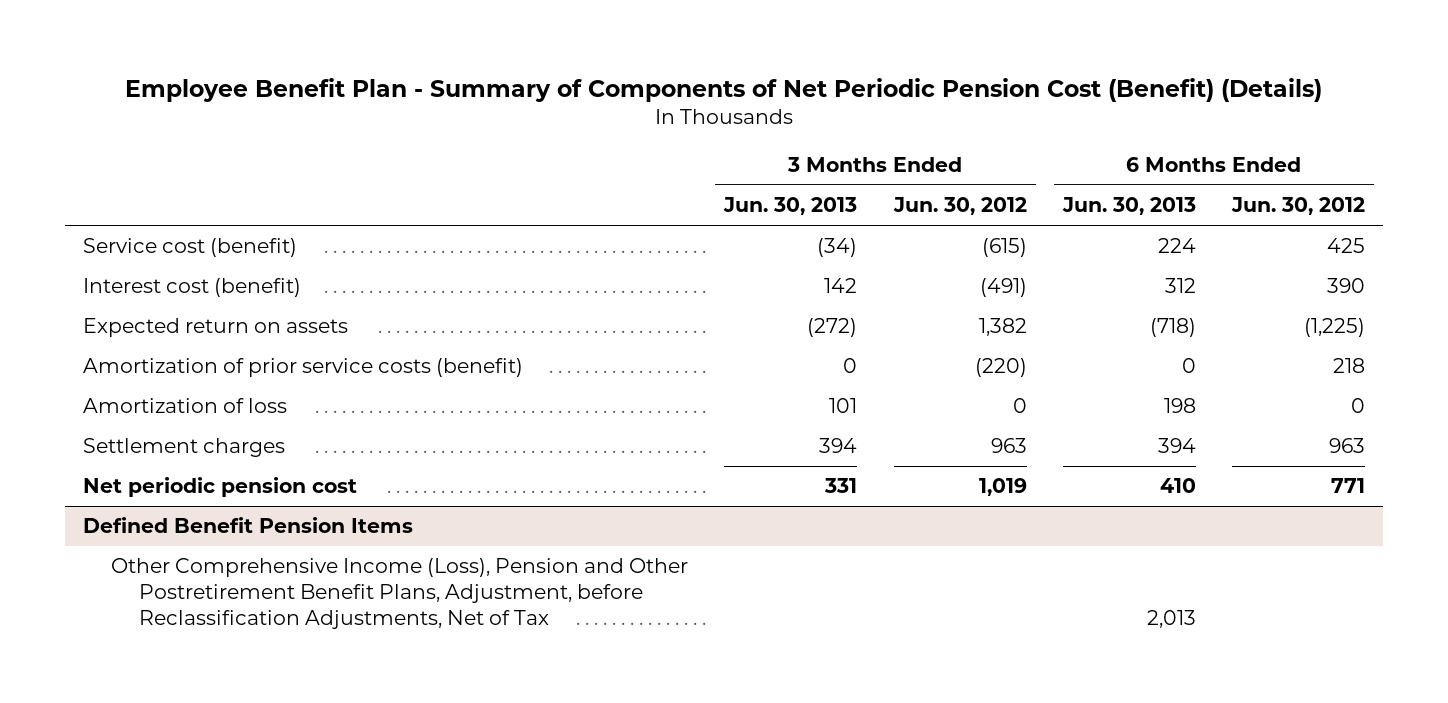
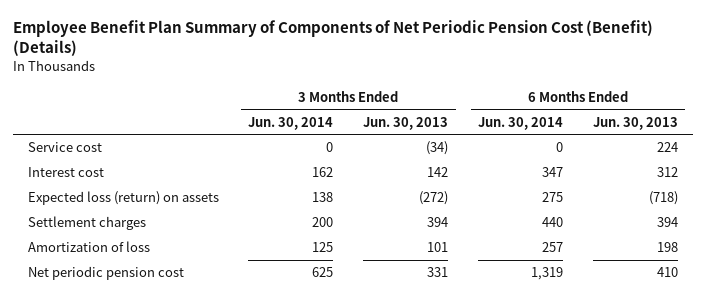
[125,77,1323,102] Employee Benefit Plan - Summary of Components of Net Periodic Pension Cost (Benefit) (Details) -> [12,20,653,57] Employee Benefit Plan Summary of Components of Net Periodic Pension Cost (Benefit) (Details)
[892,197,1027,216] Jun. 30, 2012 -> none
[1231,197,1366,216] Jun. 30, 2012 -> none
none -> [248,116,334,130] Jun. 30, 2014
none -> [478,116,564,130] Jun. 30, 2014
[83,358,524,378] Amortization of prior service costs (benefit) -> none
[83,238,298,258] Service cost (benefit) -> [27,142,102,153] Service cost
[83,278,302,298] Interest cost (benefit) -> [27,167,104,178] Interest cost
[83,318,349,338] Expected return on assets -> [27,191,219,206] Expected loss (return) on assets
[83,398,288,414] Amortization of loss -> [27,241,150,253] Amortization of loss
[83,517,414,534] Defined Benefit Pension Items -> none
[111,558,689,630] Other Comprehensive Income (Loss), Pension and Other Postretirement Benefit Plans, Adjustment, before Reclassification Adjustments, Net of Tax -> none

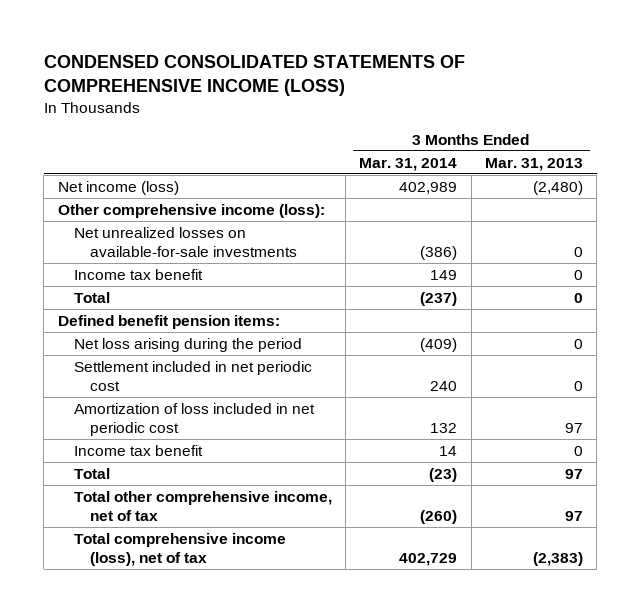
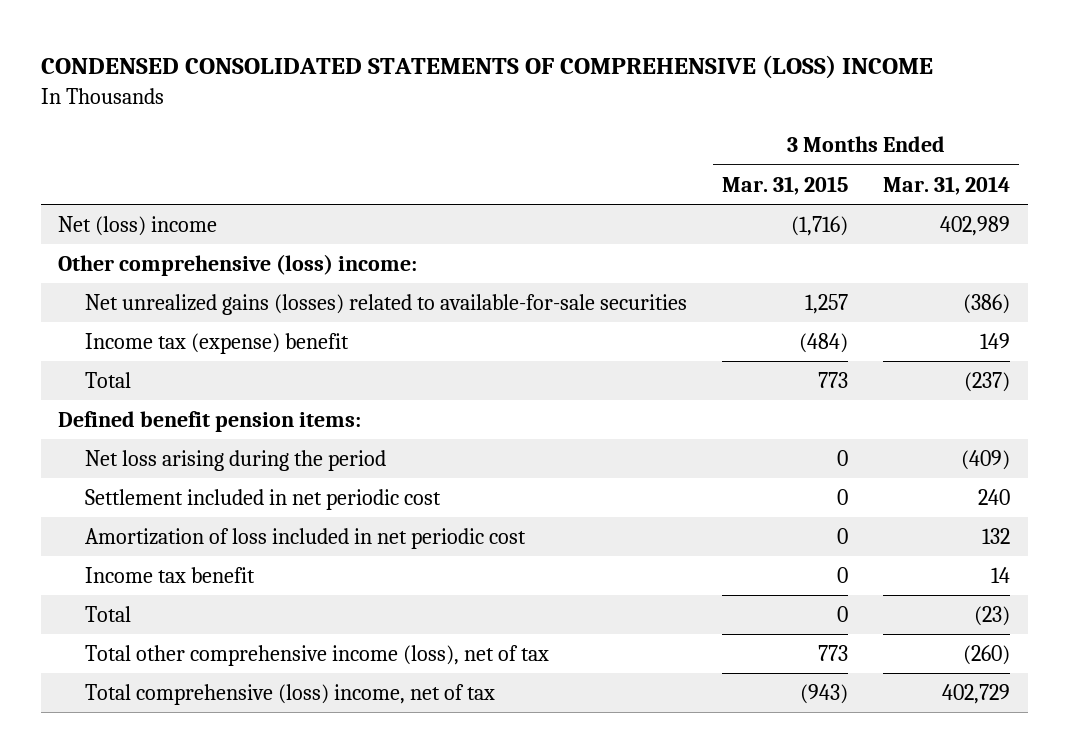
[43,54,465,96] CONDENSED CONSOLIDATED STATEMENTS OF COMPREHENSIVE INCOME (LOSS) -> [40,55,933,80] CONDENSED CONSOLIDATED STATEMENTS OF COMPREHENSIVE (LOSS) INCOME
[484,157,583,171] Mar. 31, 2013 -> none
none -> [722,175,849,195] Mar. 31, 2015
[57,180,179,195] Net income (loss) -> [58,216,218,237] Net (loss) income
[57,203,325,218] Other comprehensive income (loss): -> [58,254,418,277] Other comprehensive (loss) income:
[73,226,298,257] Net unrealized losses on available-for-sale investments -> [85,294,688,316] Net unrealized gains (losses) related to available-for-sale securities
[73,268,203,280] Income tax benefit -> [85,333,350,355] Income tax (expense) benefit
[73,490,332,521] Total other comprehensive income, net of tax -> [85,645,550,667] Total other comprehensive income (loss), net of tax
[73,532,286,566] Total comprehensive income (loss), net of tax -> [85,684,496,706] Total comprehensive (loss) income, net of tax

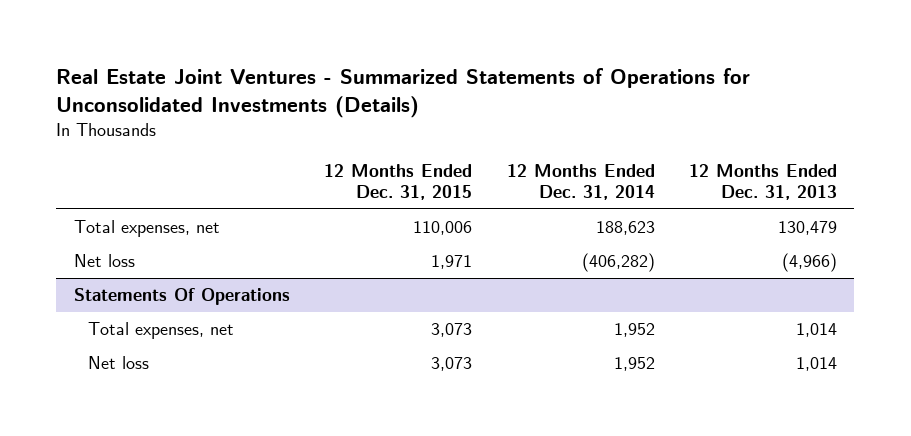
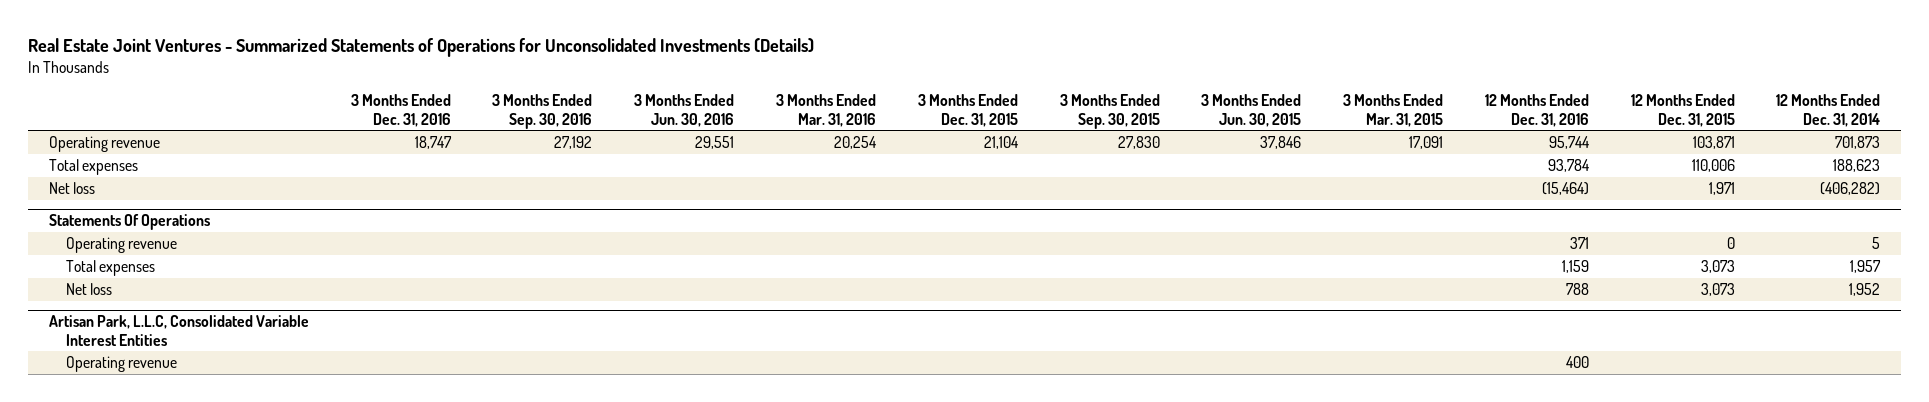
[689,164,838,201] 12 Months Ended Dec. 31, 2013 -> none
none -> [350,94,451,127] 3 Months Ended Dec. 31, 2016
none -> [492,94,593,129] 3 Months Ended Sep. 30, 2016
none -> [634,94,735,127] 3 Months Ended Jun. 30, 2016
none -> [776,94,877,127] 3 Months Ended Mar. 31, 2016
none -> [917,94,1018,127] 3 Months Ended Dec. 31, 2015
none -> [1059,94,1160,129] 3 Months Ended Sep. 30, 2015
none -> [1201,94,1302,127] 3 Months Ended Jun. 30, 2015
none -> [1343,94,1444,127] 3 Months Ended Mar. 31, 2015
none -> [1484,94,1589,127] 12 Months Ended Dec. 31, 2016
none -> [48,136,160,153] Operating revenue
[73,220,220,238] Total expenses, net -> [48,159,138,176] Total expenses
none -> [66,237,178,254] Operating revenue
[88,322,235,340] Total expenses, net -> [66,260,156,277] Total expenses
[613,323,655,338] 1,952 -> [1850,260,1882,274] 1,957
none -> [48,315,309,346] Artisan Park, L.L.C, Consolidated Variable Interest Entities
none -> [66,356,178,373] Operating revenue

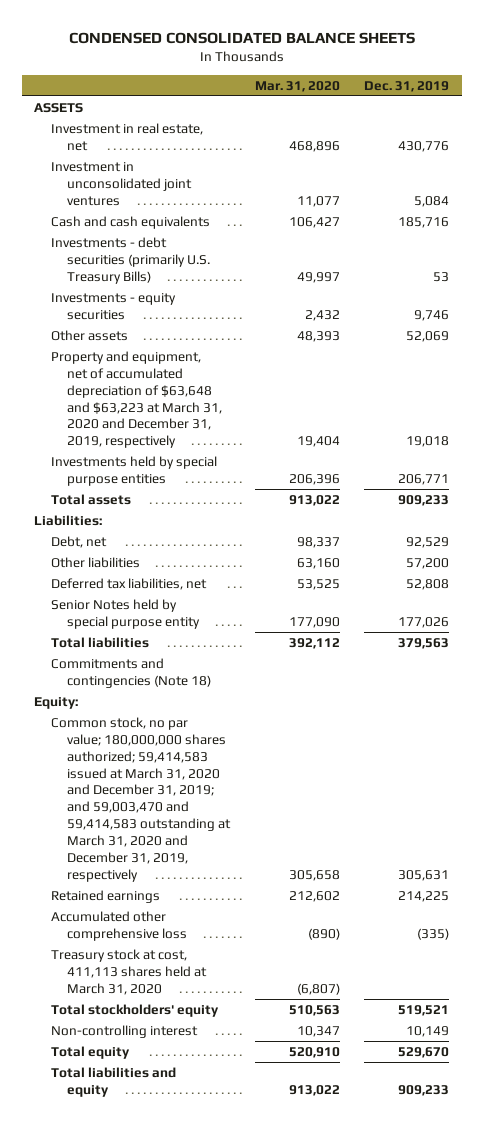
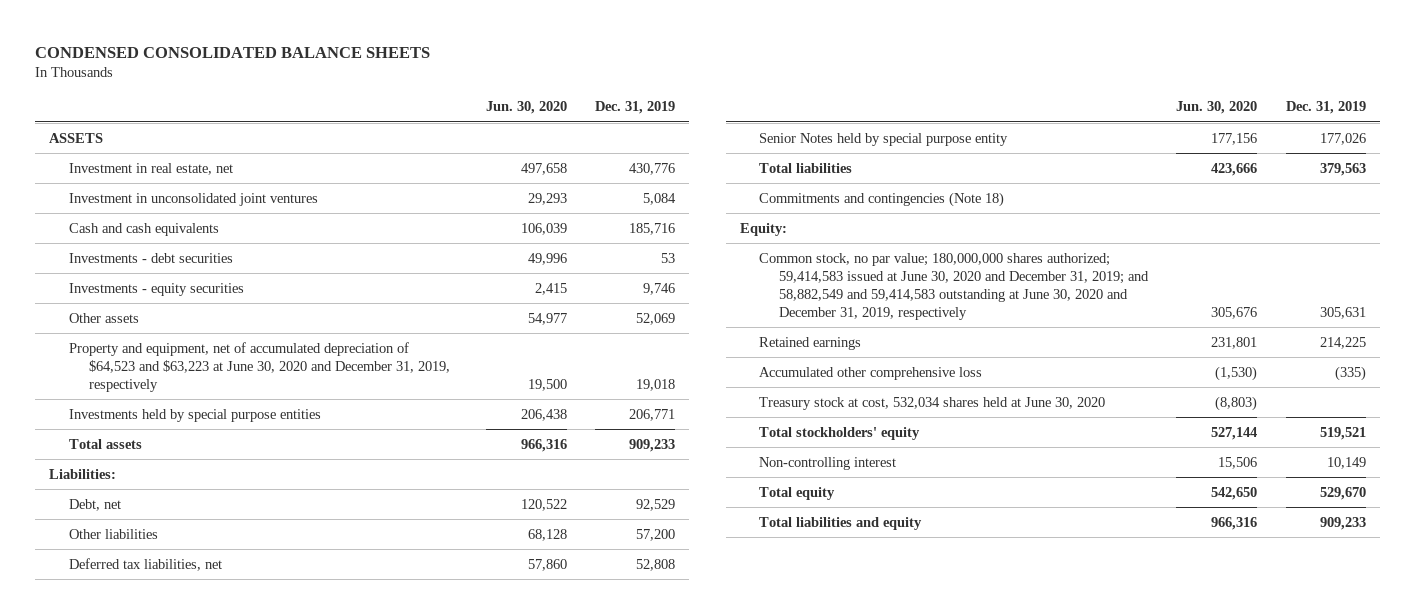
[254,80,340,92] Mar. 31, 2020 -> none
none -> [485,101,567,115] Jun. 30, 2020
[50,237,211,284] Investments - debt securities (primarily U.S. Treasury Bills) -> [69,252,234,263] Investments - debt securities
[50,351,223,449] Property and equipment, net of accumulated depreciation of $63,648 and $63,223 at March 31, 2020 and December 31, 2019, respectively -> [69,341,450,392] Property and equipment, net of accumulated depreciation of $64,523 and $63,223 at June 30, 2020 and December 31, 2019, respectively
[50,717,232,882] Common stock, no par value; 180,000,000 shares authorized; 59,414,583 issued at March 31, 2020 and December 31, 2019; and 59,003,470 and 59,414,583 outstanding at March 31, 2020 and December 31, 2019, respectively -> [759,252,1150,321] Common stock, no par value; 180,000,000 shares authorized; 59,414,583 issued at June 30, 2020 and December 31, 2019; and 58,882,549 and 59,414,583 outstanding at June 30, 2020 and December 31, 2019, respectively
[50,949,208,995] Treasury stock at cost, 411,113 shares held at March 31, 2020 -> [759,396,1106,410] Treasury stock at cost, 532,034 shares held at June 30, 2020

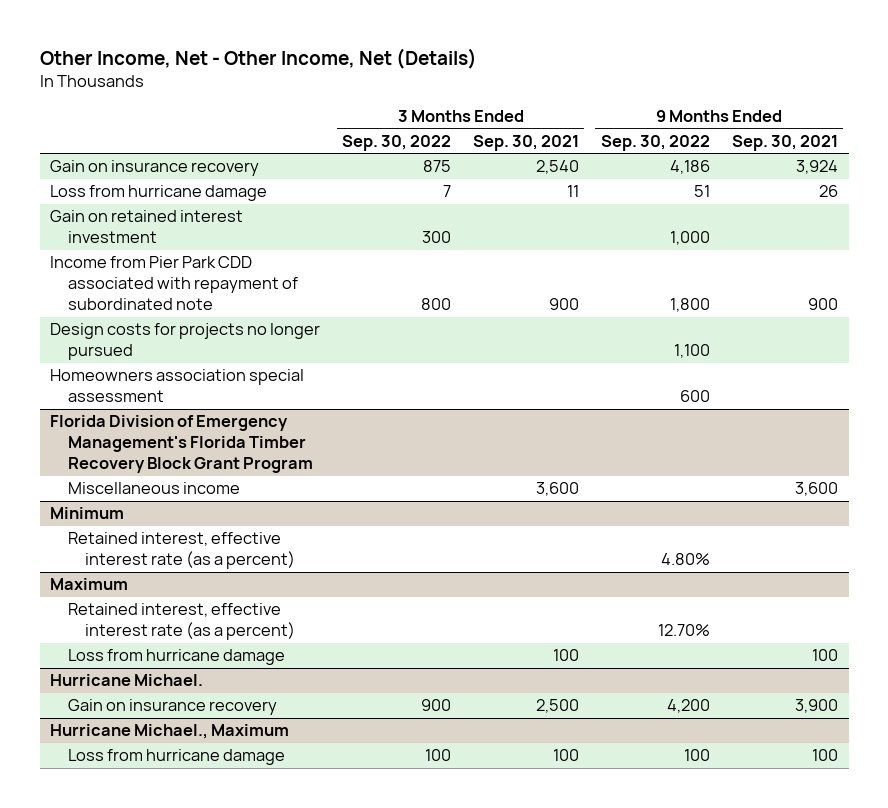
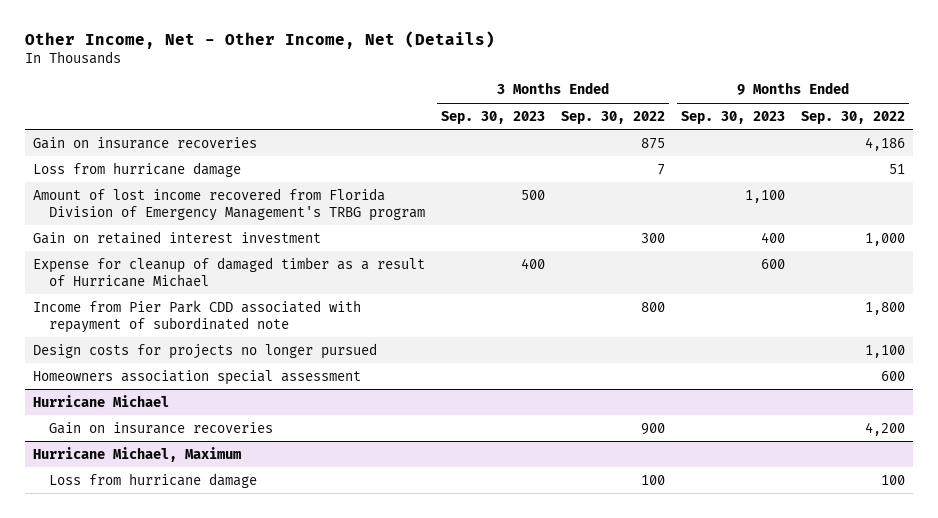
[473,134,580,151] Sep. 30, 2021 -> none
[731,134,838,151] Sep. 30, 2021 -> none
none -> [440,110,545,124] Sep. 30, 2023
none -> [681,110,786,124] Sep. 30, 2023
[50,160,260,177] Gain on insurance recovery -> [32,136,257,149] Gain on insurance recoveries
none -> [32,187,425,221] Amount of lost income recovered from Florida Division of Emergency Management's TRBG program
none -> [32,256,425,287] Expense for cleanup of damaged timber as a result of Hurricane Michael
[50,415,313,474] Florida Division of Emergency Management's Florida Timber Recovery Block Grant Program -> none
[67,482,240,495] Miscellaneous income -> none
[50,507,125,520] Minimum -> none
[67,532,296,570] Retained interest, effective interest rate (as a percent) -> none
[50,578,129,591] Maximum -> none
[67,603,296,641] Retained interest, effective interest rate (as a percent) -> none
[67,649,285,666] Loss from hurricane damage -> none
[50,674,204,687] Hurricane Michael. -> [32,394,169,407] Hurricane Michael
[67,699,277,716] Gain on insurance recovery -> [48,421,273,434] Gain on insurance recoveries
[50,724,290,740] Hurricane Michael., Maximum -> [32,446,241,462] Hurricane Michael, Maximum

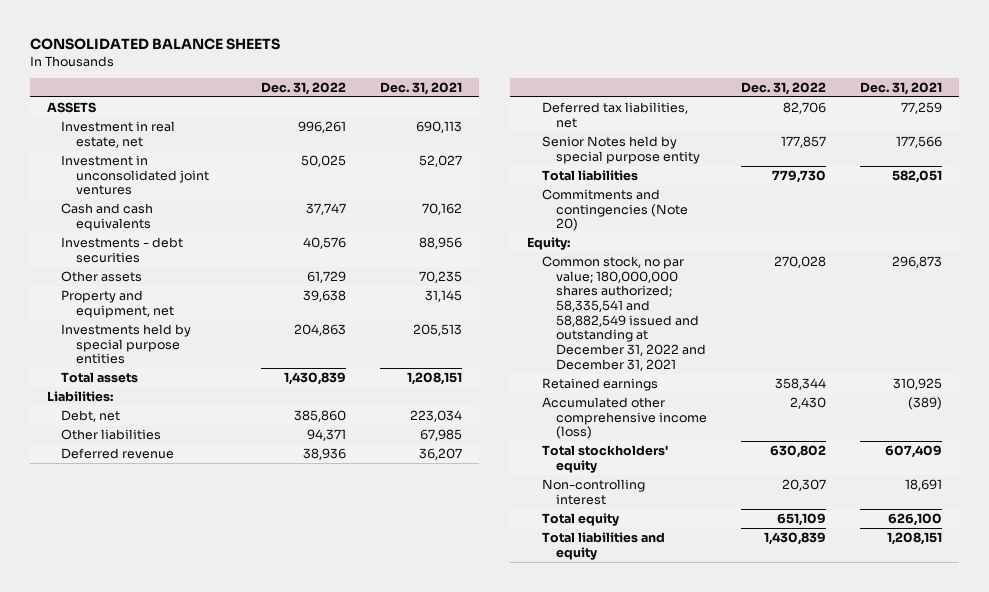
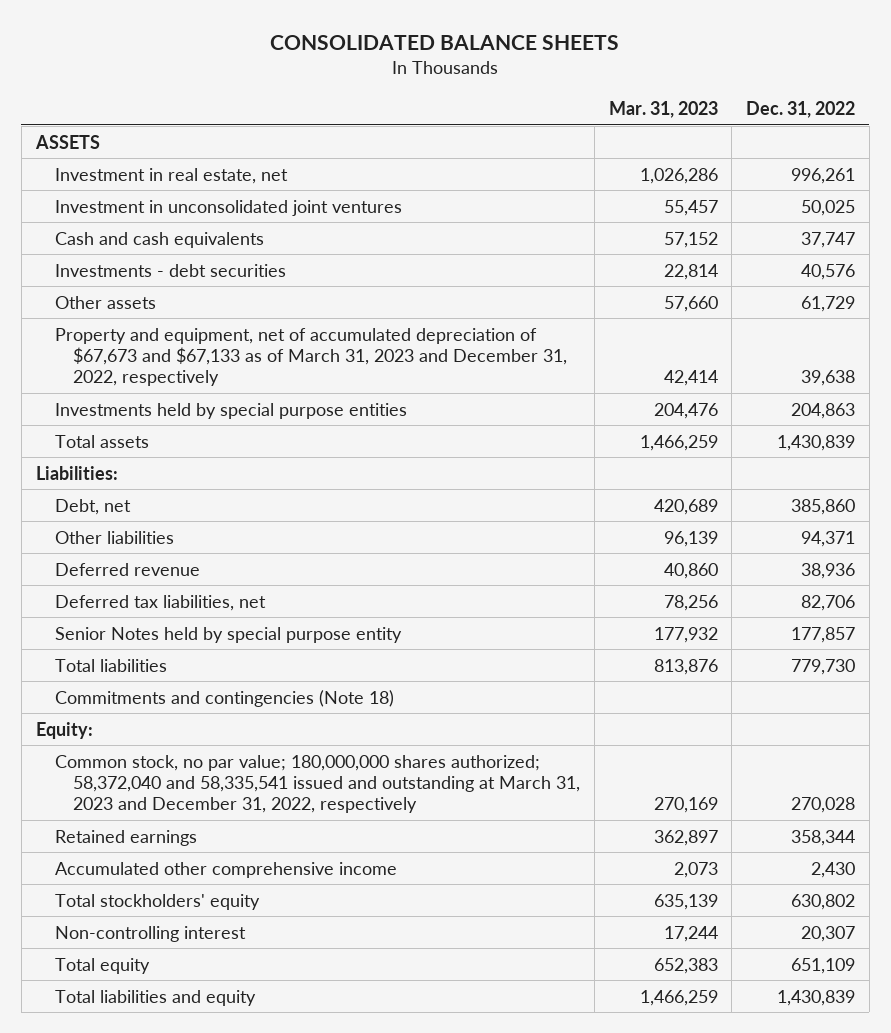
[380,81,463,95] Dec. 31, 2021 -> none
none -> [608,101,718,119] Mar. 31, 2023
[61,289,175,318] Property and equipment, net -> [54,327,568,387] Property and equipment, net of accumulated depreciation of $67,673 and $67,133 as of March 31, 2023 and December 31, 2022, respectively
[541,188,689,232] Commitments and contingencies (Note 20) -> [54,689,394,707] Commitments and contingencies (Note 18)
[541,255,707,371] Common stock, no par value; 180,000,000 shares authorized; 58,335,541 and 58,882,549 issued and outstanding at December 31, 2022 and December 31, 2021 -> [54,754,581,814] Common stock, no par value; 180,000,000 shares authorized; 58,372,040 and 58,335,541 issued and outstanding at March 31, 2023 and December 31, 2022, respectively
[541,396,708,440] Accumulated other comprehensive income (loss) -> [54,861,397,878] Accumulated other comprehensive income

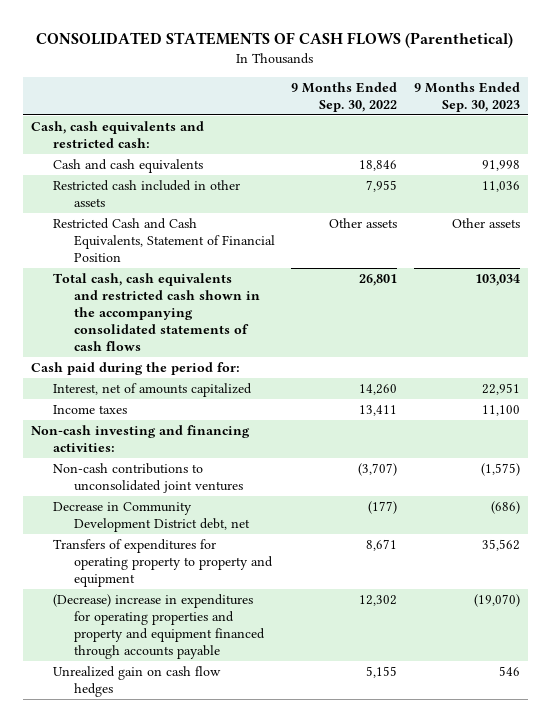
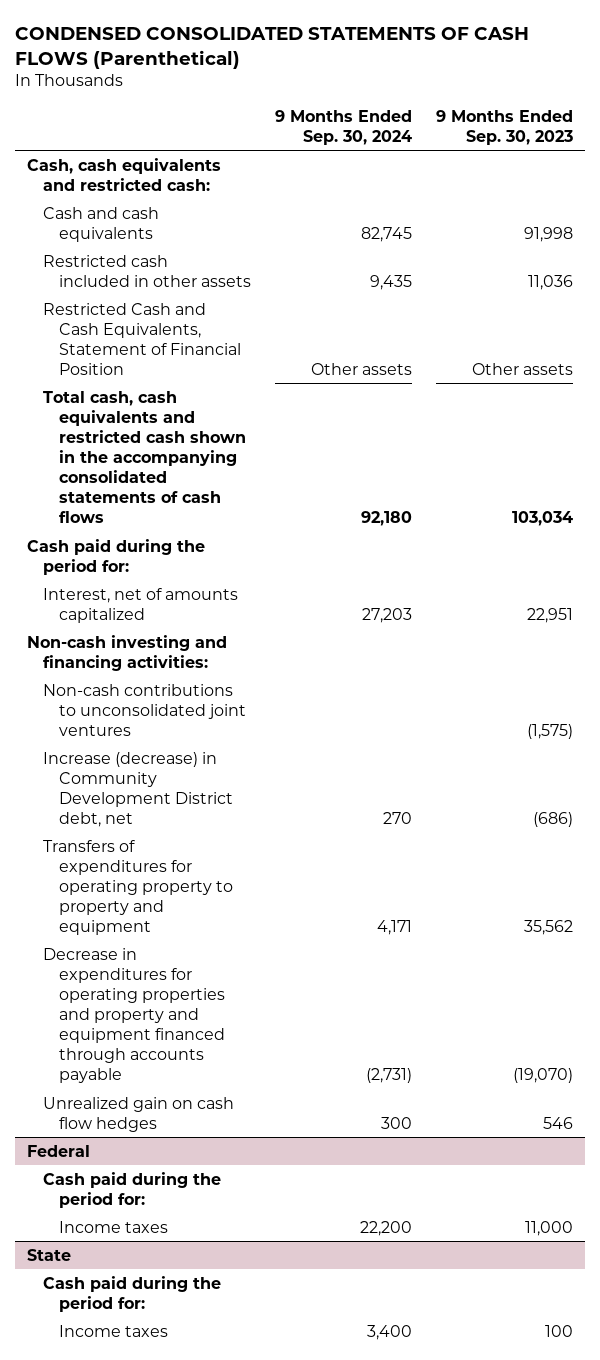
[36,32,514,49] CONSOLIDATED STATEMENTS OF CASH FLOWS (Parenthetical) -> [14,26,529,69] CONDENSED CONSOLIDATED STATEMENTS OF CASH FLOWS (Parenthetical)
[291,81,398,112] 9 Months Ended Sep. 30, 2022 -> none
none -> [274,110,412,146] 9 Months Ended Sep. 30, 2024
[52,404,127,414] Income taxes -> none
[52,501,251,532] Decrease in Community Development District debt, net -> [42,751,233,827] Increase (decrease) in Community Development District debt, net
[52,593,266,660] (Decrease) increase in expenditures for operating properties and property and equipment financed through accounts payable -> [42,947,225,1084] Decrease in expenditures for operating properties and property and equipment financed through accounts payable
none -> [26,1144,90,1157] Federal
none -> [42,1171,221,1208] Cash paid during the period for:
none -> [58,1220,168,1233] Income taxes
none -> [26,1248,71,1261] State
none -> [42,1275,221,1312] Cash paid during the period for:
none -> [58,1324,168,1337] Income taxes

